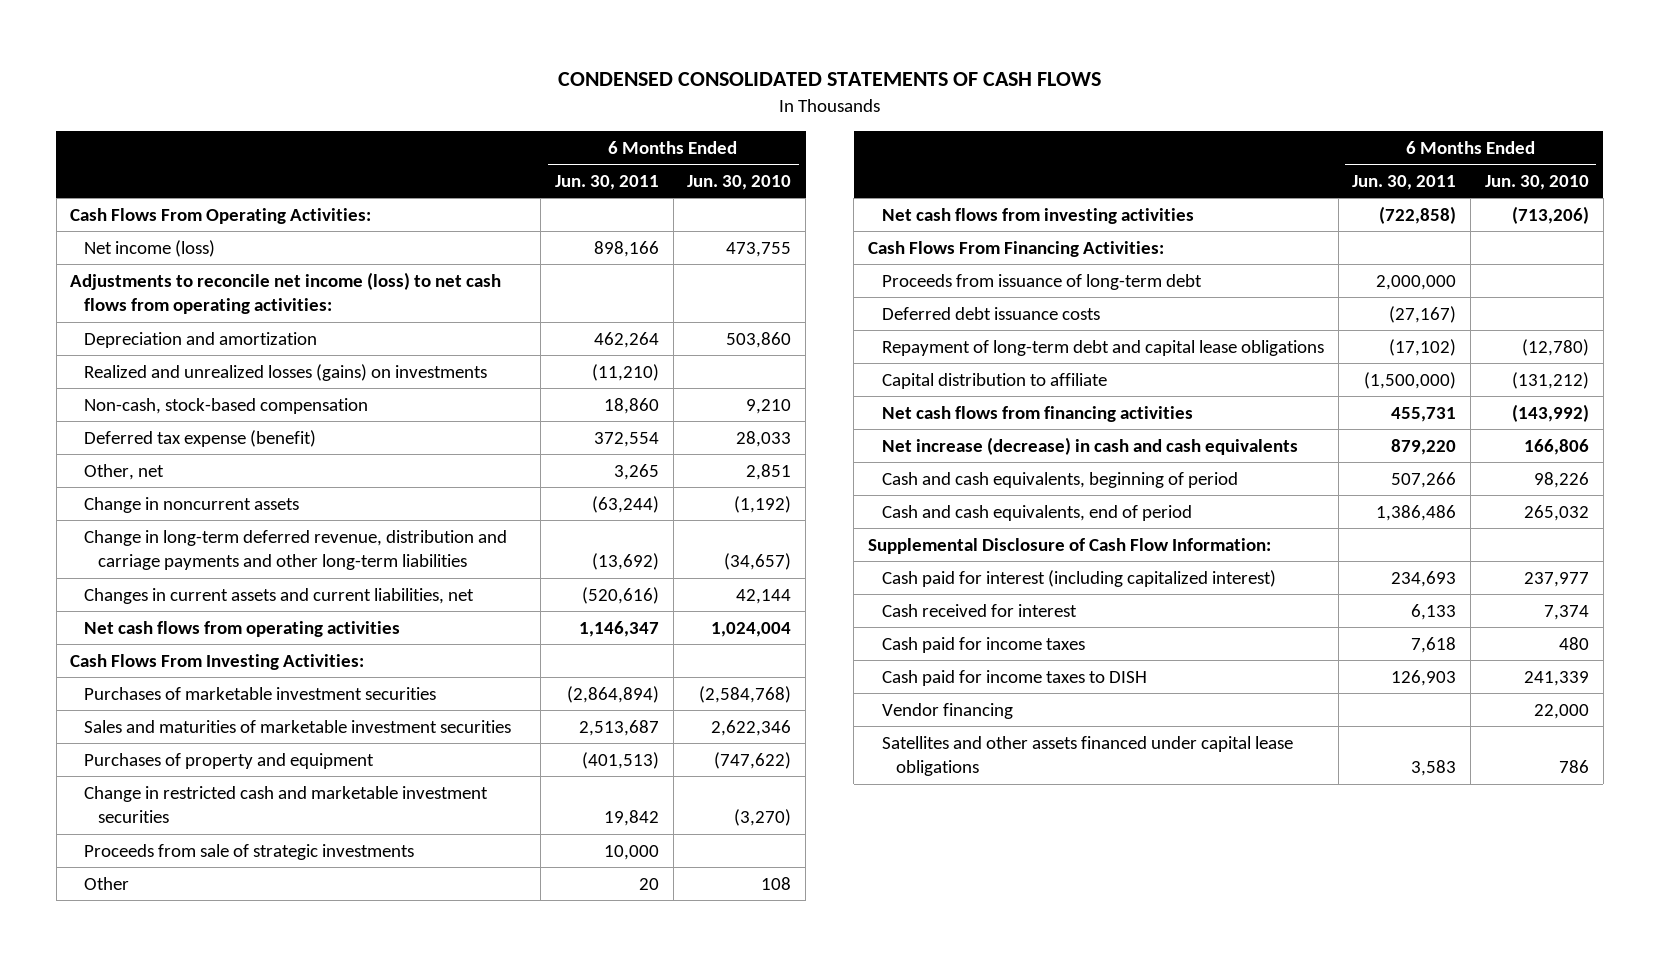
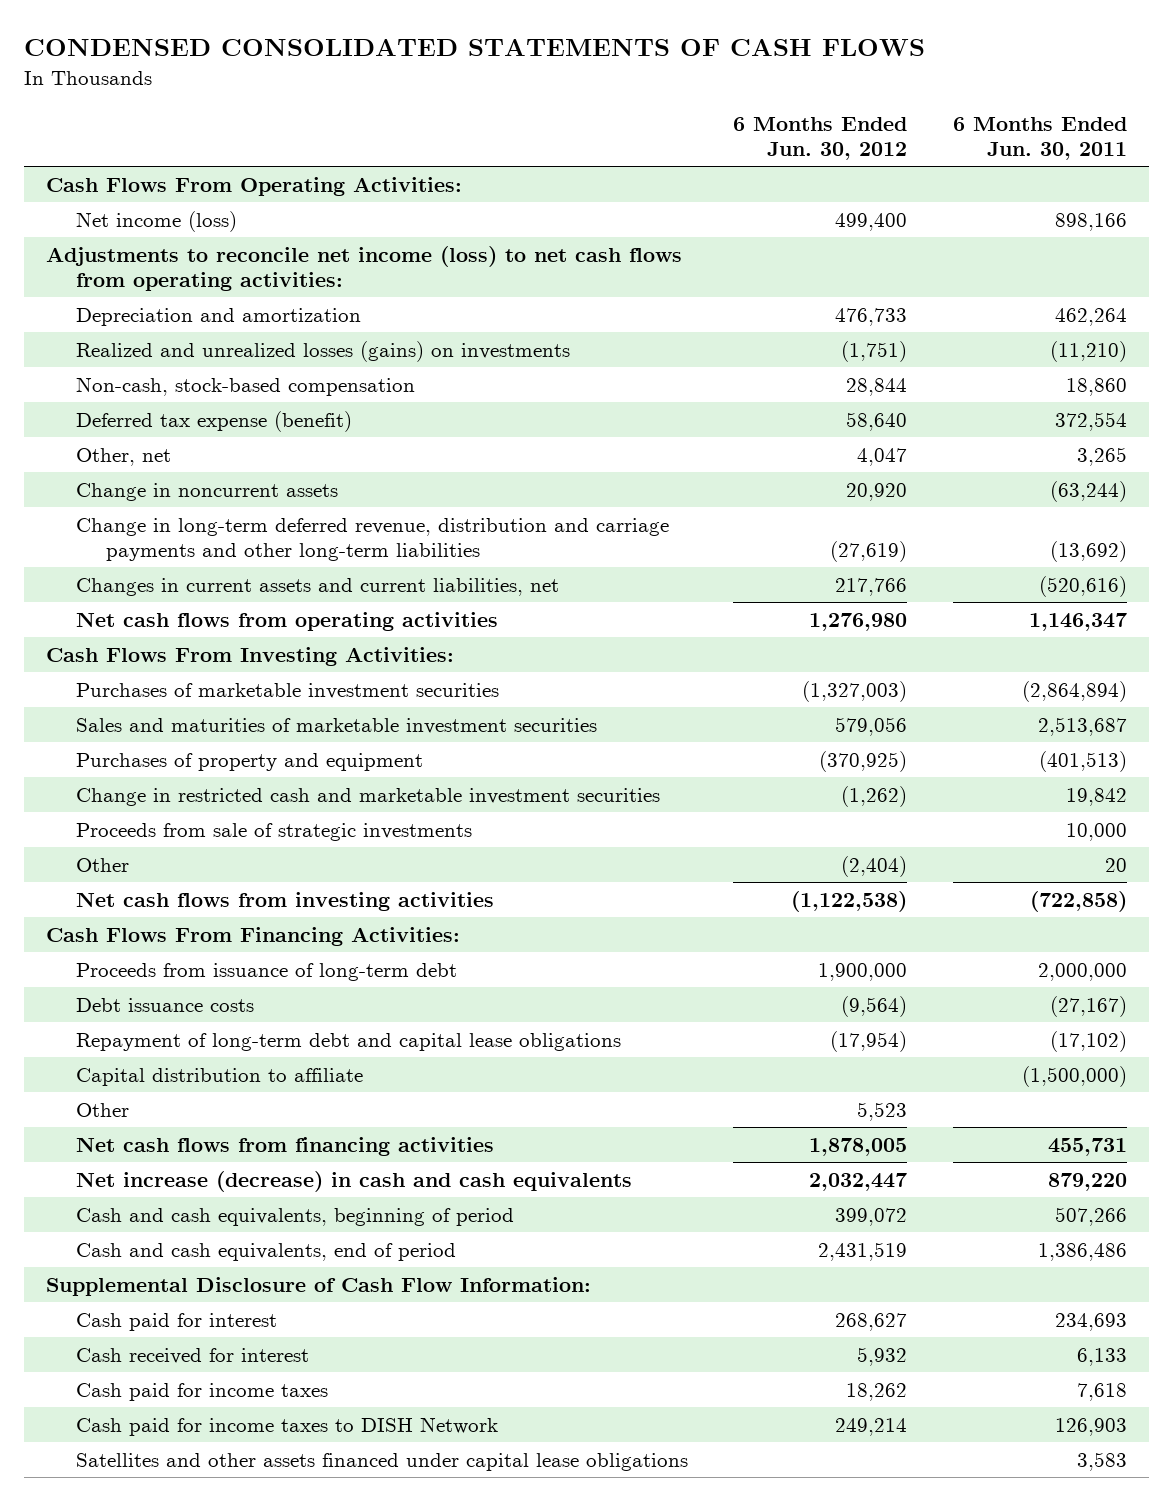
[687,175,792,191] Jun. 30, 2010 -> none
none -> [733,117,908,160] 6 Months Ended Jun. 30, 2012
[881,306,1100,320] Deferred debt issuance costs -> [76,997,255,1012] Debt issuance costs
none -> [76,1102,130,1117] Other
[881,569,1276,587] Cash paid for interest (including capitalized interest) -> [76,1312,278,1331] Cash paid for interest
[881,702,1013,719] Vendor financing -> none
[881,669,1147,686] Cash paid for income taxes to DISH -> [76,1416,499,1436] Cash paid for income taxes to DISH Network

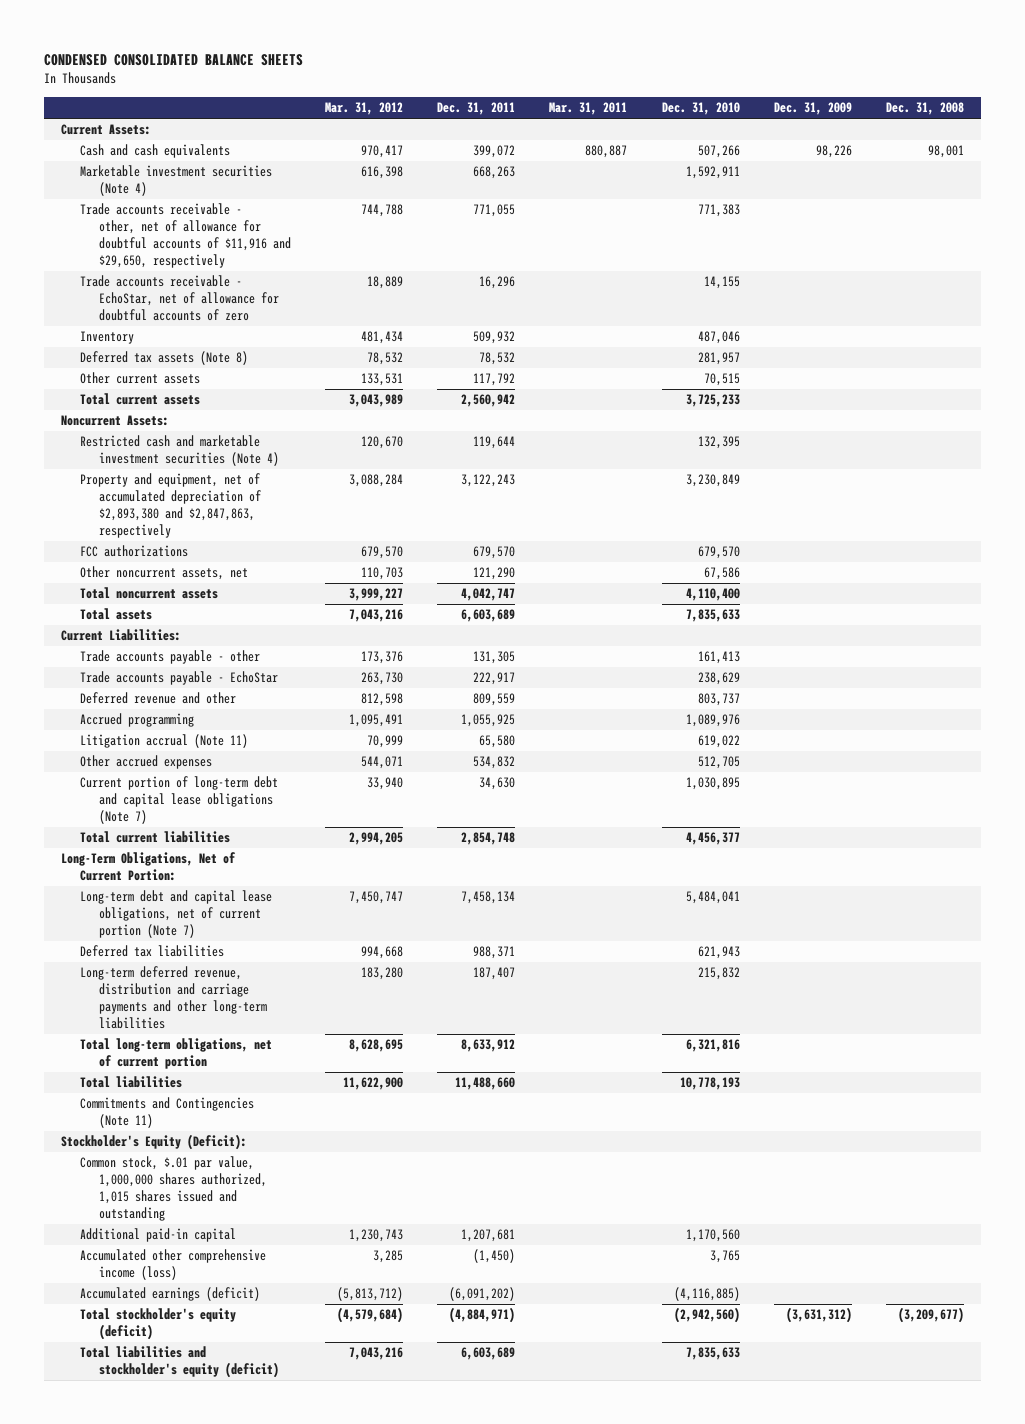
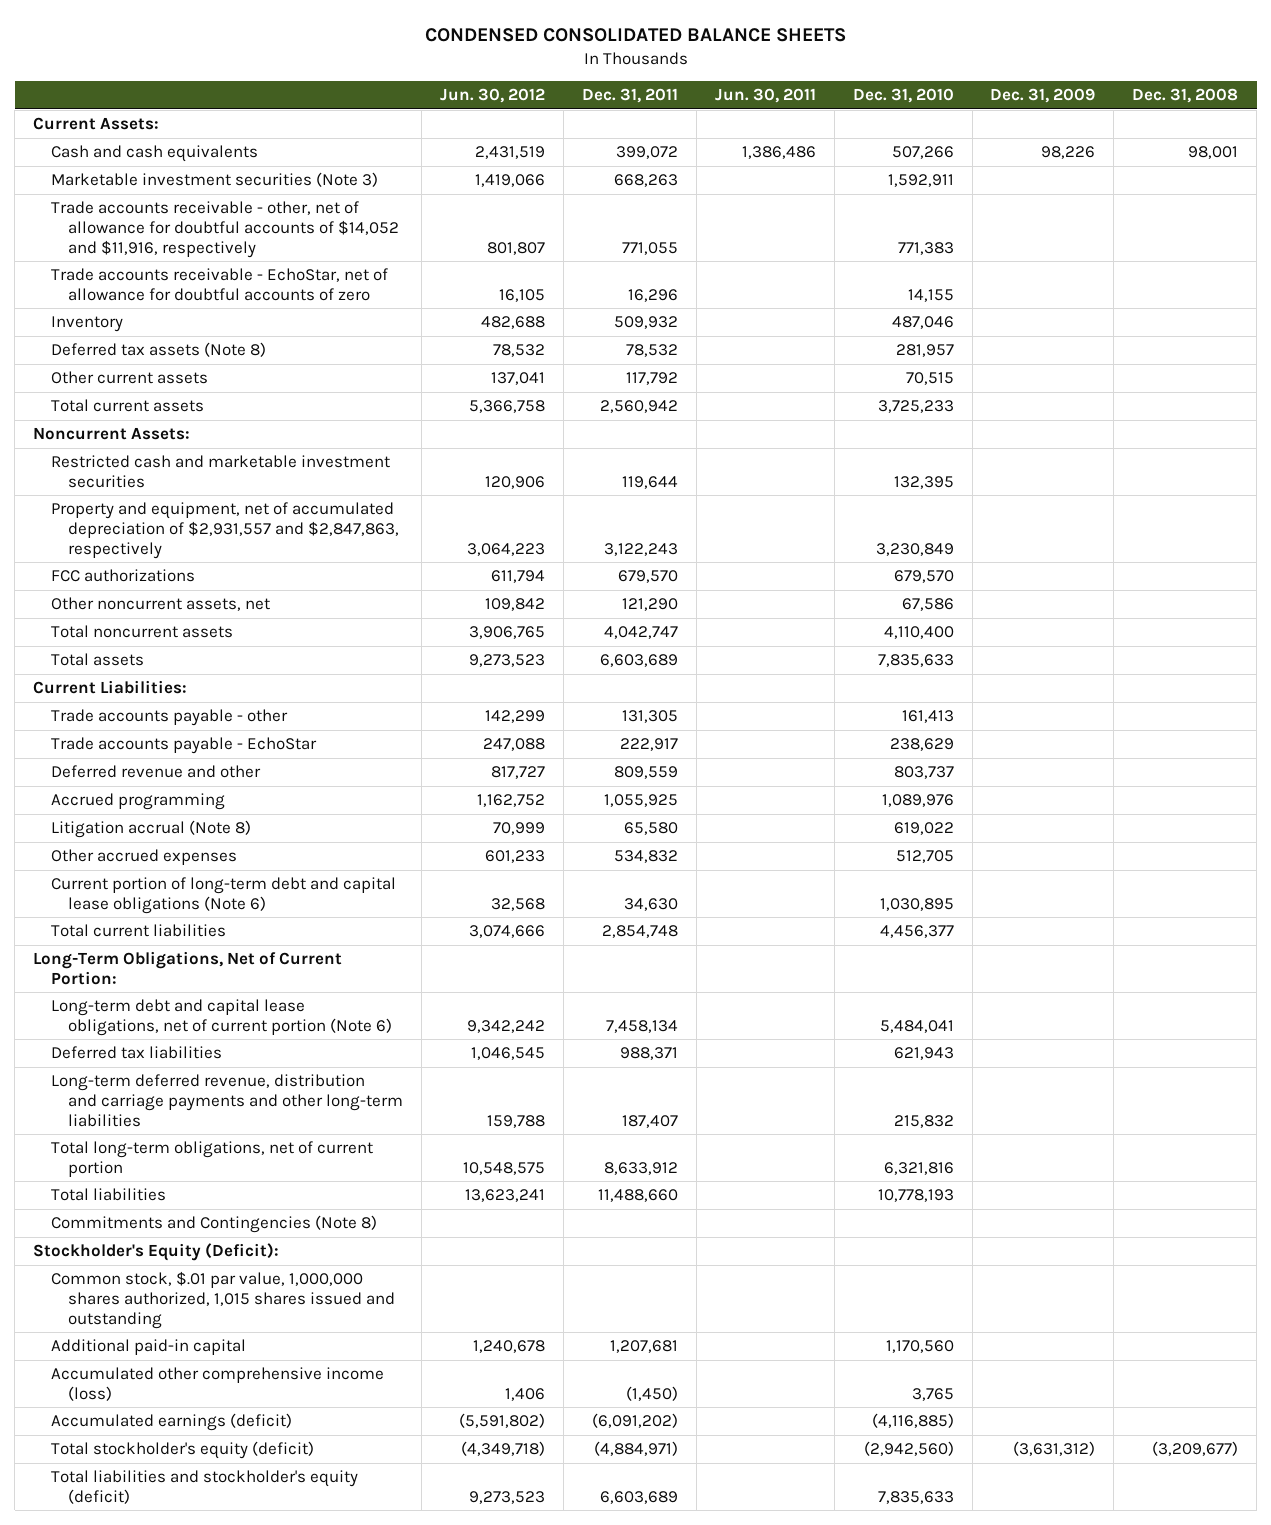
[325,102,404,116] Mar. 31, 2012 -> none
[549,102,628,116] Mar. 31, 2011 -> none
none -> [439,88,545,104] Jun. 30, 2012
none -> [714,88,816,104] Jun. 30, 2011
[80,165,273,197] Marketable investment securities (Note 4) -> [50,172,378,188] Marketable investment securities (Note 3)
[80,203,292,268] Trade accounts receivable - other, net of allowance for doubtful accounts of $11,916 and $29,650, respectively -> [50,201,400,258] Trade accounts receivable - other, net of allowance for doubtful accounts of $14,052 and $11,916, respectively
[80,435,280,467] Restricted cash and marketable investment securities (Note 4) -> [50,455,390,488] Restricted cash and marketable investment securities
[80,473,262,538] Property and equipment, net of accumulated depreciation of $2,893,380 and $2,847,863, respectively -> [50,502,400,559] Property and equipment, net of accumulated depreciation of $2,931,557 and $2,847,863, respectively
[80,734,249,749] Litigation accrual (Note 11) -> [50,820,251,839] Litigation accrual (Note 8)
[80,776,279,824] Current portion of long-term debt and capital lease obligations (Note 7) -> [50,877,396,914] Current portion of long-term debt and capital lease obligations (Note 6)
[80,890,273,938] Long-term debt and capital lease obligations, net of current portion (Note 7) -> [50,999,393,1036] Long-term debt and capital lease obligations, net of current portion (Note 6)
[80,1097,255,1129] Commitments and Contingencies (Note 11) -> [50,1215,377,1234] Commitments and Contingencies (Note 8)

